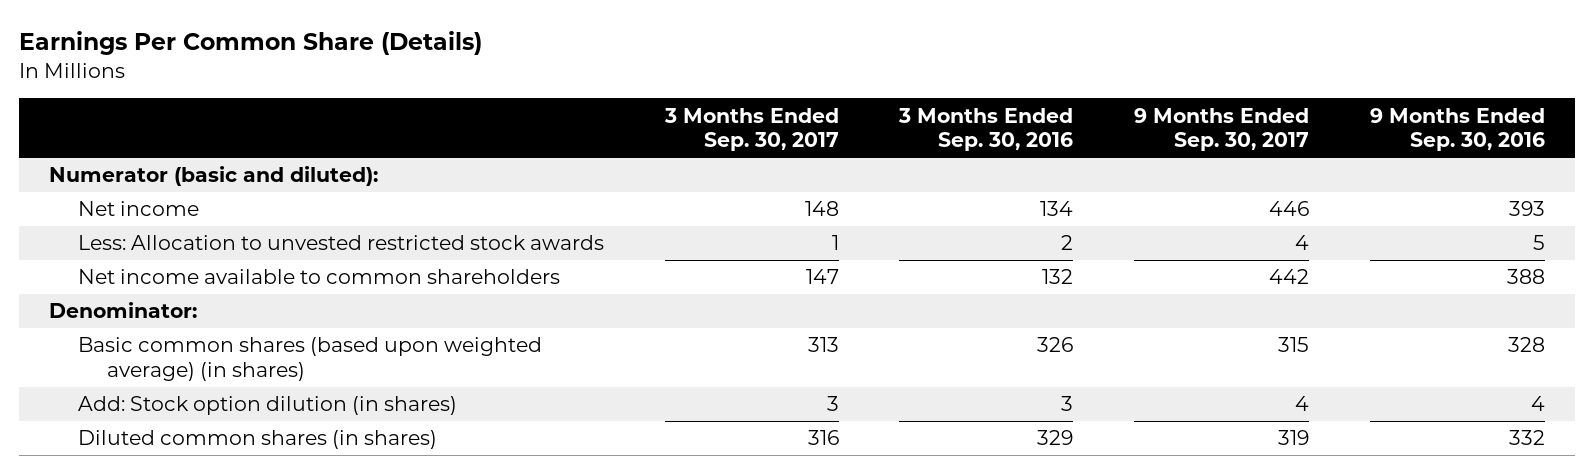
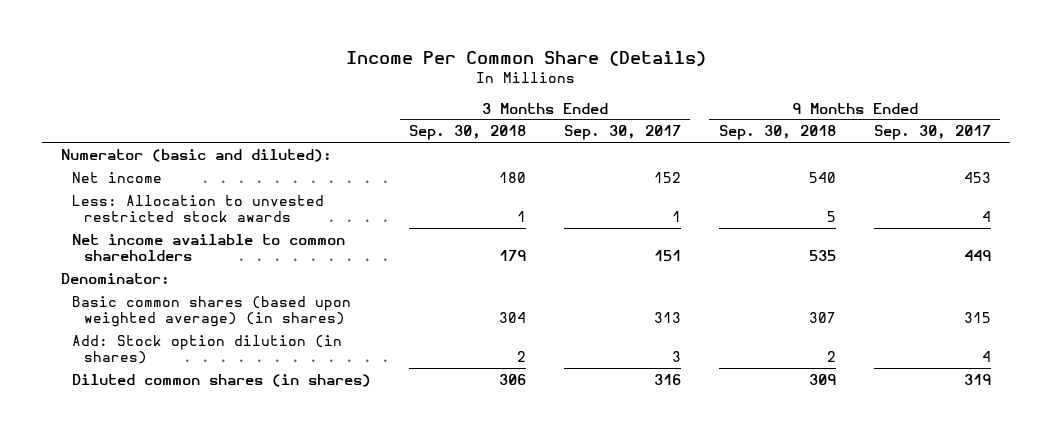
[18,31,482,56] Earnings Per Common Share (Details) -> [345,50,706,66] Income Per Common Share (Details)
[898,107,1074,152] 3 Months Ended Sep. 30, 2016 -> none
[1369,107,1545,152] 9 Months Ended Sep. 30, 2016 -> none
none -> [409,125,527,141] Sep. 30, 2018
none -> [718,125,836,141] Sep. 30, 2018
[804,201,839,217] 148 -> [653,171,681,183] 152
[1268,201,1309,217] 446 -> [963,171,991,183] 453
[805,269,839,285] 147 -> [653,250,681,262] 151
[1268,269,1309,285] 442 -> [963,250,991,262] 449

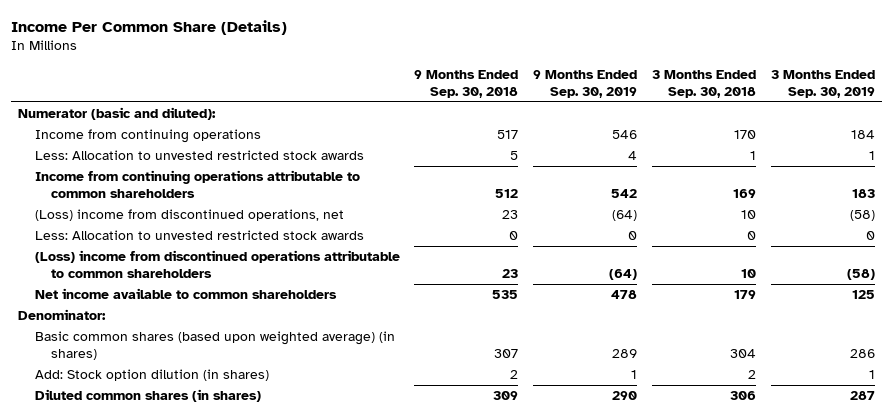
[563,125,681,141] Sep. 30, 2017 -> none
[873,125,991,141] Sep. 30, 2017 -> none
none -> [533,69,638,98] 9 Months Ended Sep. 30, 2019
none -> [770,69,875,98] 3 Months Ended Sep. 30, 2019
[72,171,163,183] Net income -> [34,128,261,143] Income from continuing operations
[499,171,527,183] 180 -> [733,129,756,139] 170
[808,171,836,183] 540 -> [497,129,519,139] 517
none -> [34,169,360,199] Income from continuing operations attributable to common shareholders
none -> [34,208,344,221] (Loss) income from discontinued operations, net
none -> [34,229,364,240] Less: Allocation to unvested restricted stock awards
none -> [34,249,400,279] (Loss) income from discontinued operations attributable to common shareholders

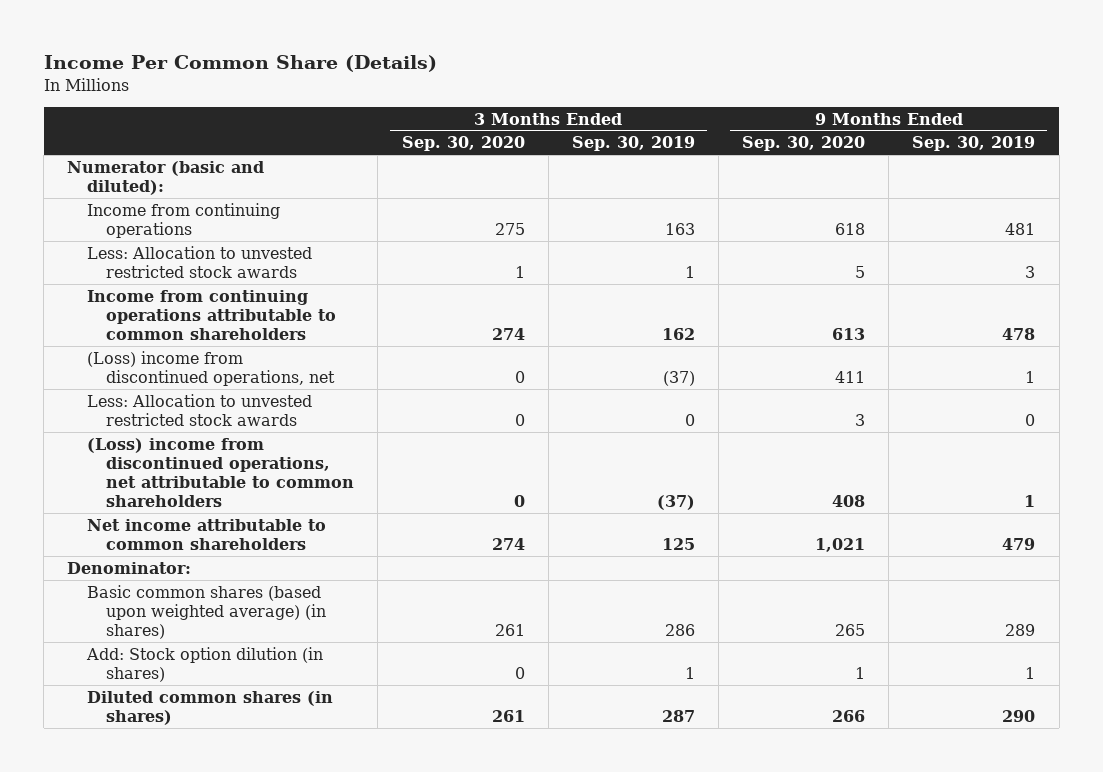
[414,69,519,98] 9 Months Ended Sep. 30, 2018 -> none
[651,69,756,98] 3 Months Ended Sep. 30, 2018 -> none
none -> [401,136,525,152] Sep. 30, 2020
none -> [742,136,866,152] Sep. 30, 2020
[612,129,638,139] 546 -> [1005,222,1036,235] 481
[850,129,875,139] 184 -> [664,222,695,235] 163
[628,150,638,160] 4 -> [1025,265,1036,278] 3
[611,189,638,199] 542 -> [1002,327,1036,340] 478
[851,189,875,199] 183 -> [661,327,695,340] 162
[612,209,638,221] (64) -> [1025,370,1036,383] 1
[849,209,875,221] (58) -> [662,370,695,386] (37)
[34,249,400,279] (Loss) income from discontinued operations attributable to common shareholders -> [86,437,355,507] (Loss) income from discontinued operations, net attributable to common shareholders
[609,269,638,281] (64) -> [1024,494,1036,507] 1
[846,269,875,281] (58) -> [656,494,695,510] (37)
[34,287,337,299] Net income available to common shareholders -> [86,518,326,550] Net income attributable to common shareholders
[611,289,638,299] 478 -> [1002,537,1036,550] 479

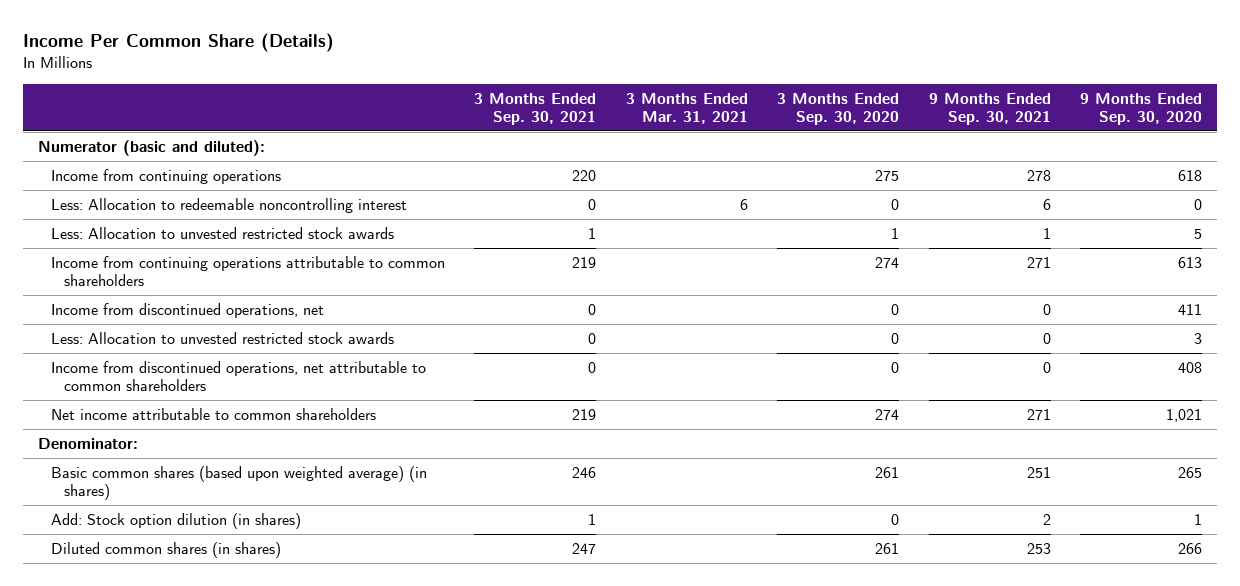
[571,136,695,152] Sep. 30, 2019 -> none
[912,136,1036,152] Sep. 30, 2019 -> none
none -> [474,92,597,125] 3 Months Ended Sep. 30, 2021
none -> [625,92,748,124] 3 Months Ended Mar. 31, 2021
none -> [928,92,1051,125] 9 Months Ended Sep. 30, 2021
none -> [50,197,407,213] Less: Allocation to redeemable noncontrolling interest
[86,350,336,386] (Loss) income from discontinued operations, net -> [50,302,324,318] Income from discontinued operations, net
[86,437,355,507] (Loss) income from discontinued operations, net attributable to common shareholders -> [50,360,426,392] Income from discontinued operations, net attributable to common shareholders

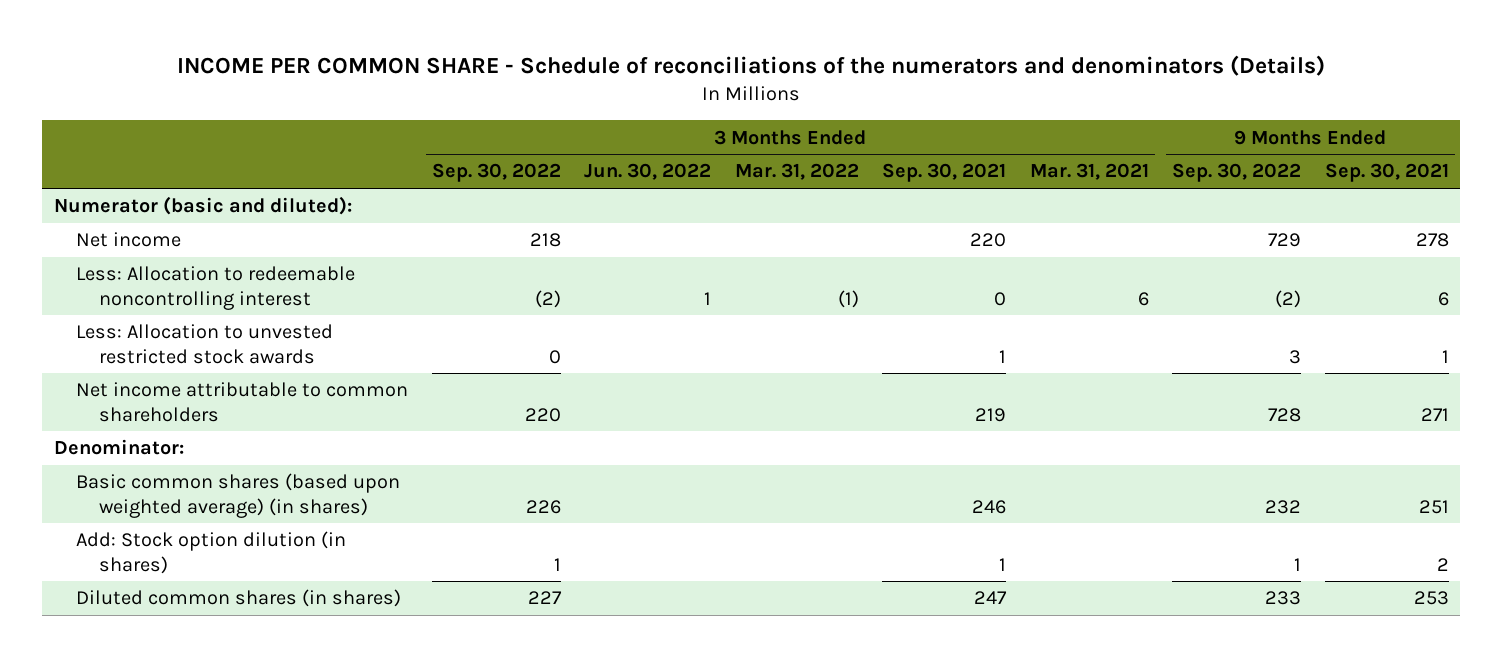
[22,33,334,53] Income Per Common Share (Details) -> [177,55,1326,77] INCOME PER COMMON SHARE - Schedule of reconciliations of the numerators and denominators (Details)
[777,92,900,125] 3 Months Ended Sep. 30, 2020 -> none
[1080,92,1203,125] 9 Months Ended Sep. 30, 2020 -> none
none -> [431,163,561,183] Sep. 30, 2022
none -> [584,163,712,181] Jun. 30, 2022
none -> [734,163,859,181] Mar. 31, 2022
none -> [1172,163,1302,183] Sep. 30, 2022
[50,168,281,184] Income from continuing operations -> [76,232,182,248] Net income
[50,255,445,287] Income from continuing operations attributable to common shareholders -> none
[50,302,324,318] Income from discontinued operations, net -> none
[50,331,394,344] Less: Allocation to unvested restricted stock awards -> none
[50,360,426,392] Income from discontinued operations, net attributable to common shareholders -> none

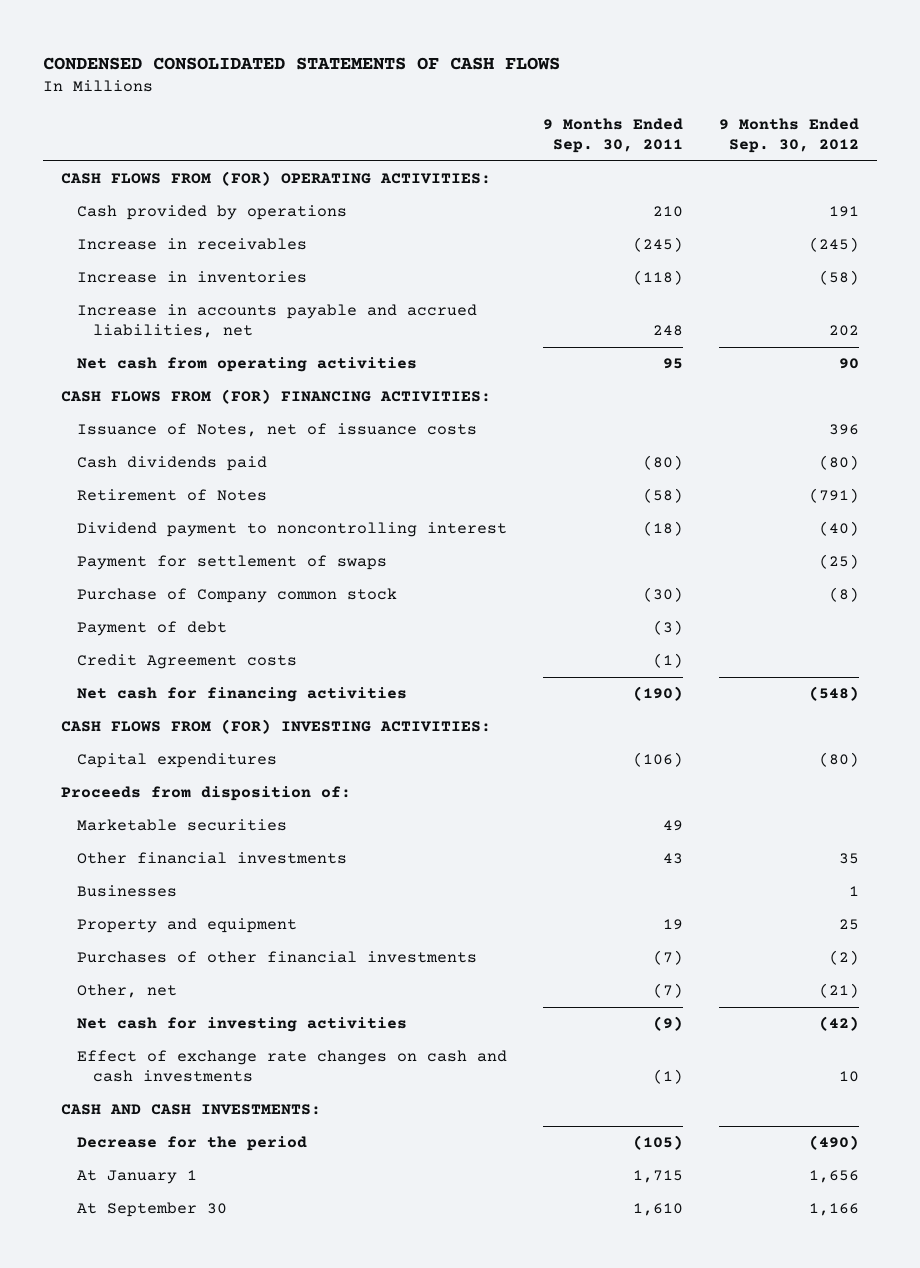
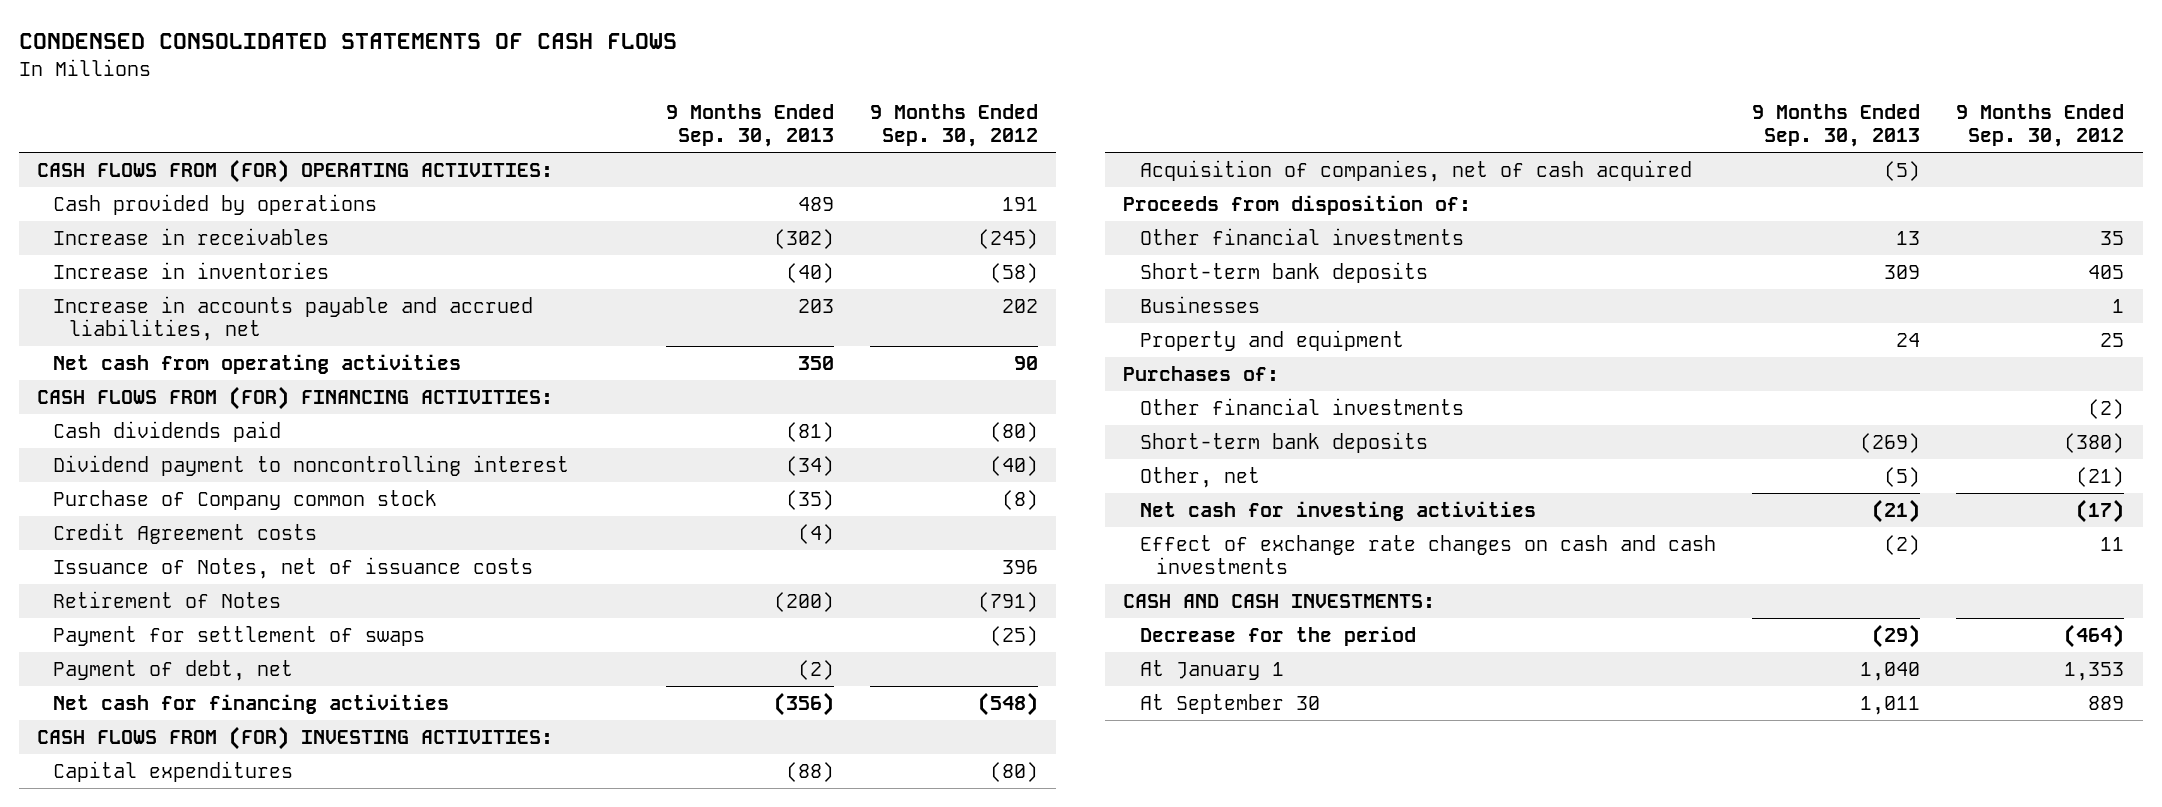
[543,118,684,154] 9 Months Ended Sep. 30, 2011 -> none
none -> [665,103,834,147] 9 Months Ended Sep. 30, 2013
[76,621,227,637] Payment of debt -> none
[76,423,477,438] Issuance of Notes, net of issuance costs -> [53,556,534,579] Issuance of Notes, net of issuance costs
[76,489,267,502] Retirement of Notes -> [53,590,282,608] Retirement of Notes
[76,555,387,571] Payment for settlement of swaps -> [53,625,426,646] Payment for settlement of swaps
none -> [53,659,294,681] Payment of debt, net
none -> [1139,159,1692,182] Acquisition of companies, net of cash acquired
[76,819,287,832] Marketable securities -> none
none -> [1139,261,1428,283] Short-term bank deposits
none -> [1123,365,1280,381] Purchases of:
[76,951,477,964] Purchases of other financial investments -> [1139,397,1464,415] Other financial investments
none -> [1139,431,1428,453] Short-term bank deposits
[819,1016,860,1032] (42) -> [2076,498,2125,523] (17)
[839,1071,860,1083] 10 -> [2100,536,2125,551] 11
[809,1135,860,1151] (490) -> [2064,623,2125,648] (464)
[809,1170,860,1184] 1,656 -> [2064,661,2125,681] 1,353
[809,1203,860,1217] 1,166 -> [2088,695,2125,710] 889

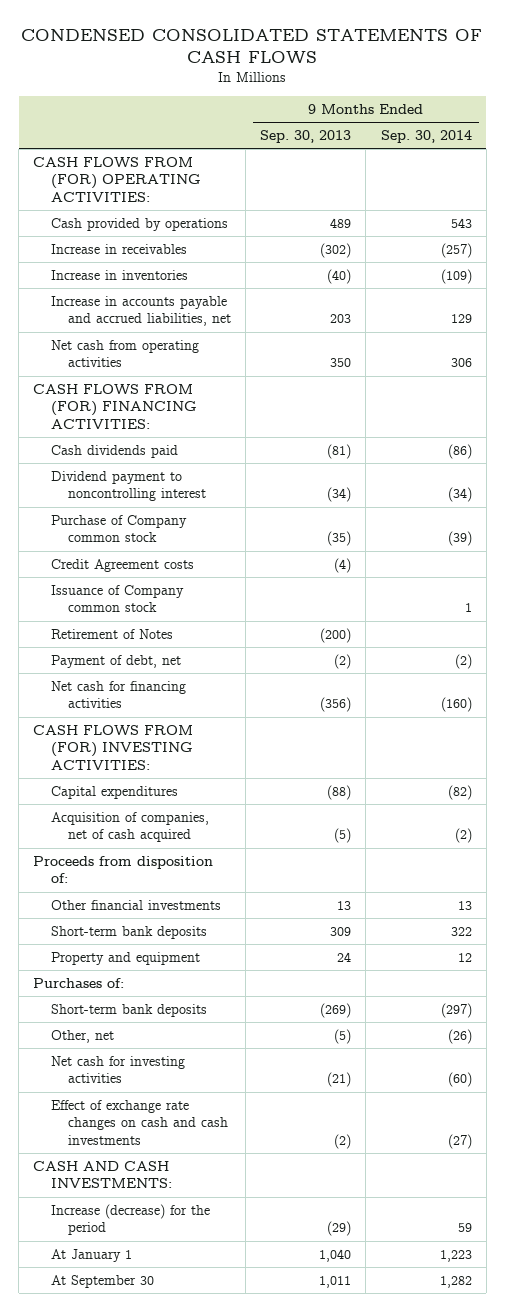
[870,103,1039,147] 9 Months Ended Sep. 30, 2012 -> none
none -> [380,130,472,144] Sep. 30, 2014
[53,556,534,579] Issuance of Notes, net of issuance costs -> none
none -> [50,584,184,613] Issuance of Company common stock
[53,625,426,646] Payment for settlement of swaps -> none
[1139,295,1260,313] Businesses -> none
[1139,397,1464,415] Other financial investments -> none
[1139,625,1416,646] Decrease for the period -> [50,1203,210,1236] Increase (decrease) for the period

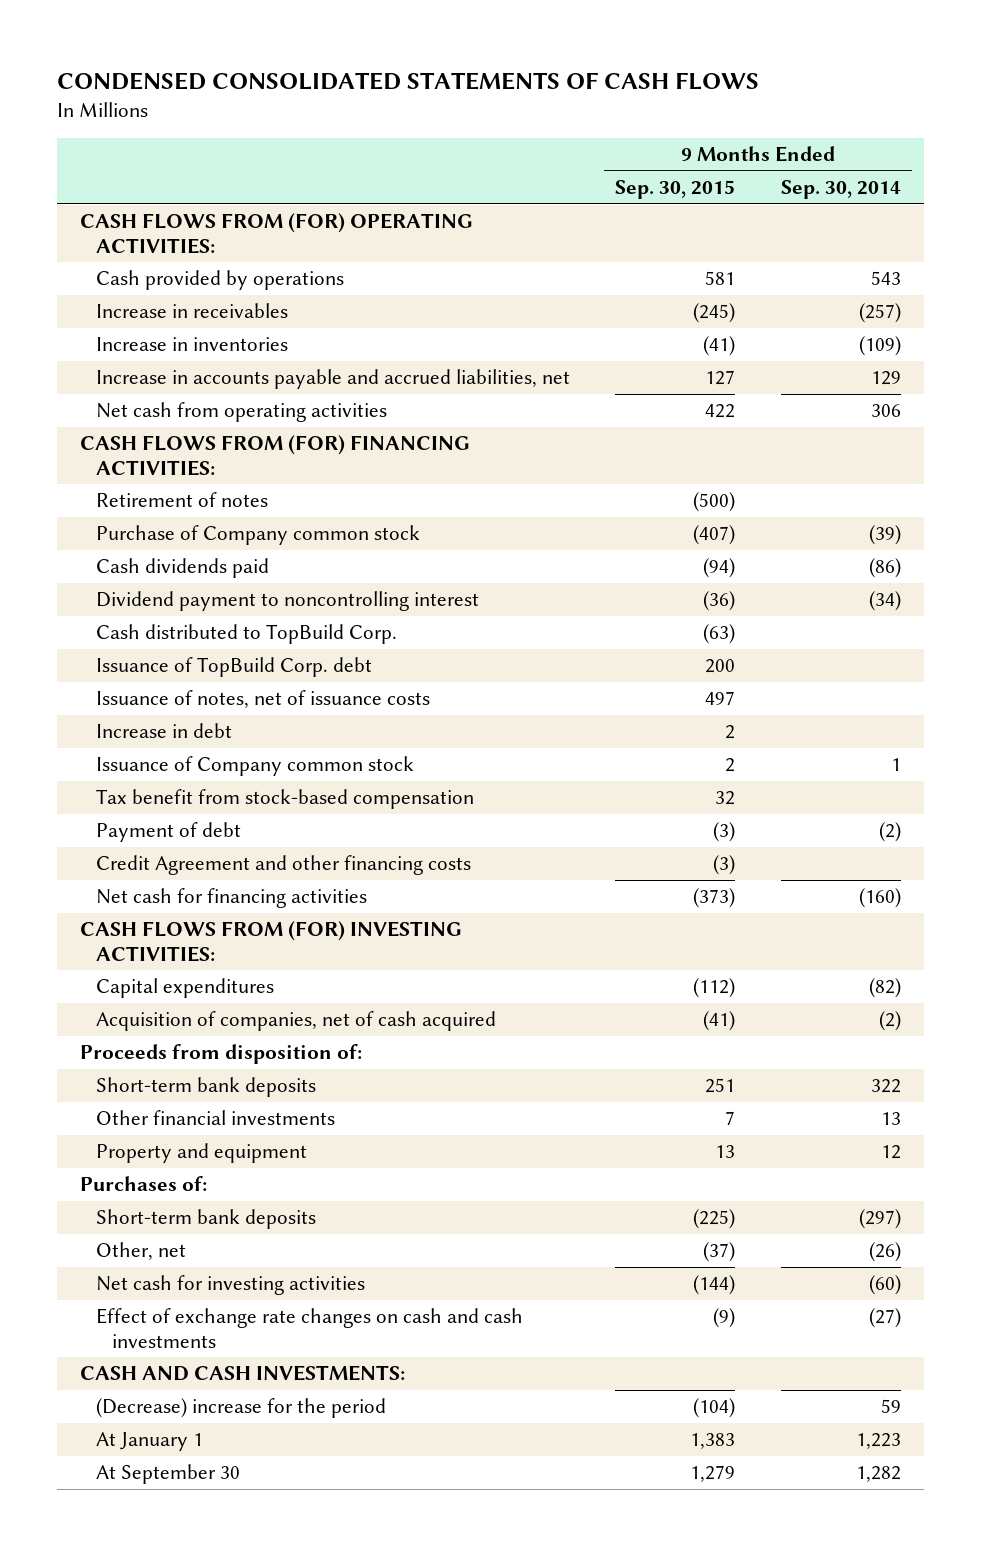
[260,130,352,144] Sep. 30, 2013 -> none
none -> [615,180,736,200] Sep. 30, 2015
none -> [95,492,268,508] Retirement of notes
[50,514,187,543] Purchase of Company common stock -> [95,525,420,546] Purchase of Company common stock
[50,558,194,572] Credit Agreement costs -> none
none -> [95,624,397,645] Cash distributed to TopBuild Corp.
none -> [95,657,372,678] Issuance of TopBuild Corp. debt
none -> [95,690,430,709] Issuance of notes, net of issuance costs
none -> [95,723,232,739] Increase in debt
[50,628,173,639] Retirement of Notes -> none
none -> [95,789,474,810] Tax benefit from stock-based compensation
[50,654,181,668] Payment of debt, net -> [95,822,241,843] Payment of debt
none -> [95,855,471,876] Credit Agreement and other financing costs
[50,899,221,910] Other financial investments -> [95,1110,335,1126] Other financial investments
[50,1203,210,1236] Increase (decrease) for the period -> [95,1398,386,1419] (Decrease) increase for the period

